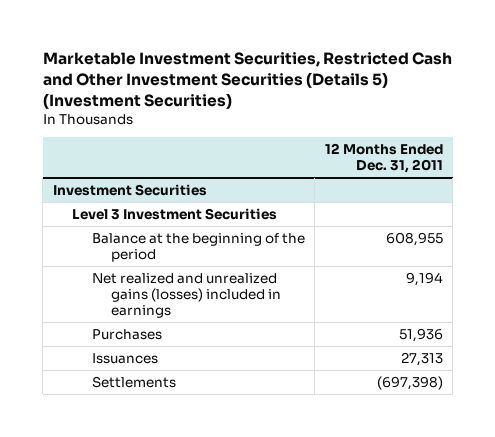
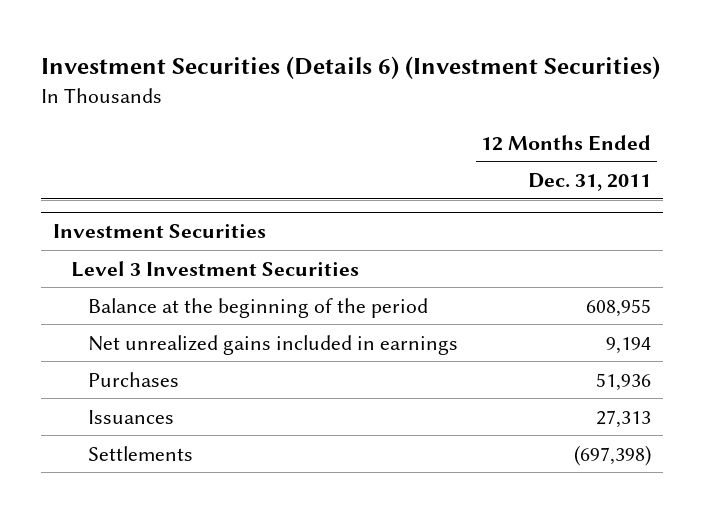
[42,51,452,109] Marketable Investment Securities, Restricted Cash and Other Investment Securities (Details 5) (Investment Securities) -> [41,56,661,80] Investment Securities (Details 6) (Investment Securities)
[91,272,282,318] Net realized and unrealized gains (losses) included in earnings -> [88,334,459,355] Net unrealized gains included in earnings

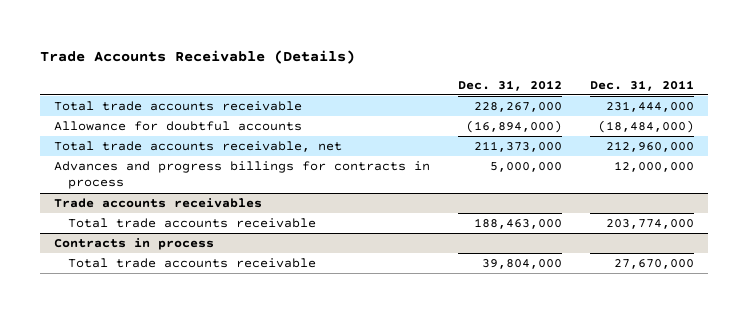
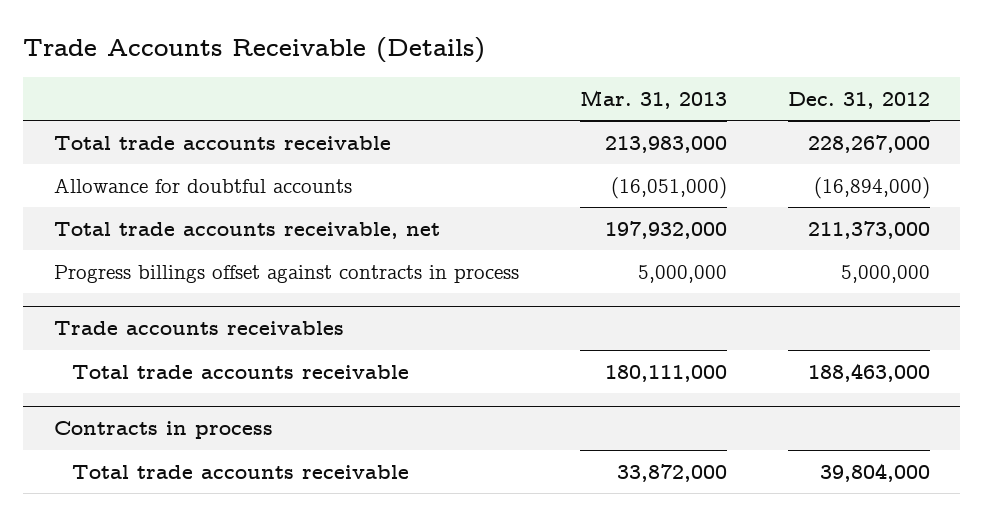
[590,79,695,91] Dec. 31, 2011 -> none
none -> [579,90,727,110] Mar. 31, 2013
[53,161,430,190] Advances and progress billings for contracts in process -> [53,264,519,283] Progress billings offset against contracts in process

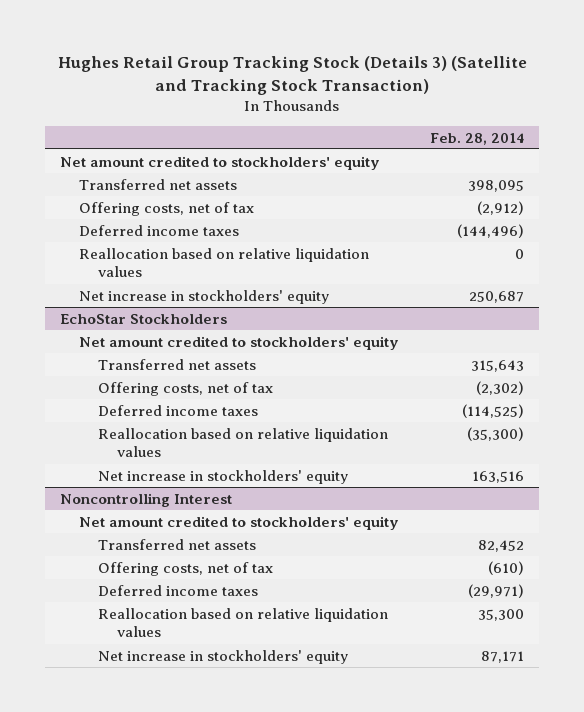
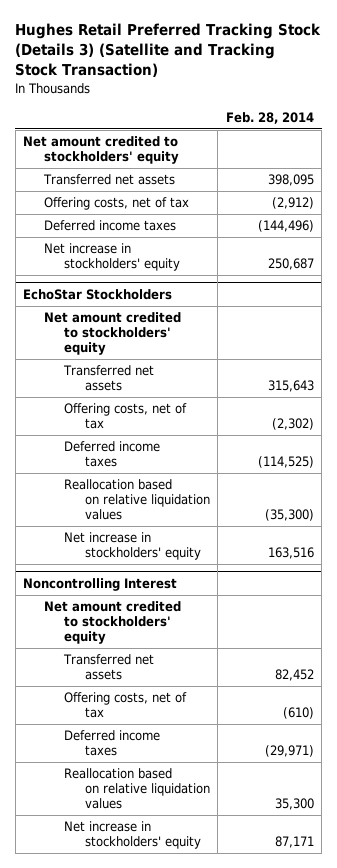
[58,56,528,96] Hughes Retail Group Tracking Stock (Details 3) (Satellite and Tracking Stock Transaction) -> [15,23,322,78] Hughes Retail Preferred Tracking Stock (Details 3) (Satellite and Tracking Stock Transaction)
[79,247,370,278] Reallocation based on relative liquidation values -> none

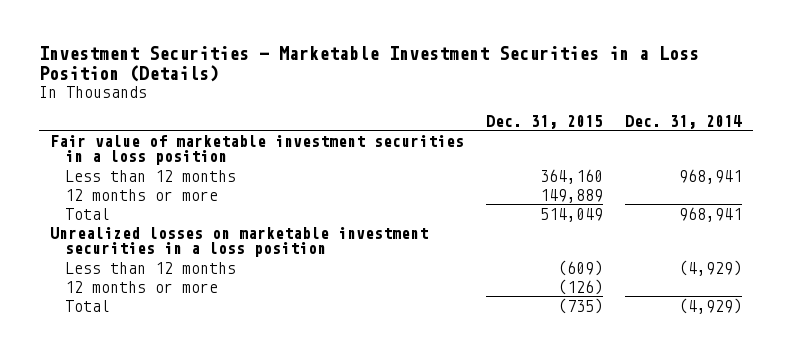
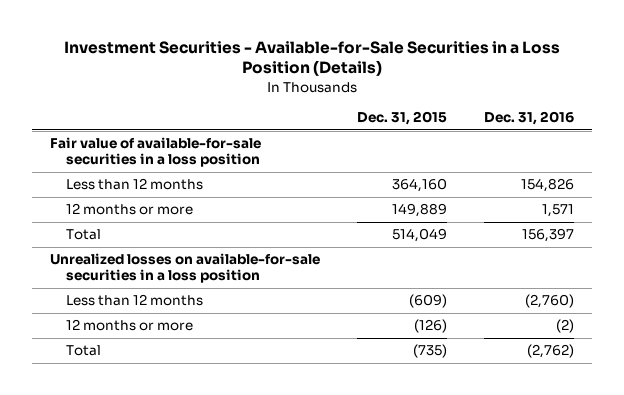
[39,45,700,83] Investment Securities - Marketable Investment Securities in a Loss Position (Details) -> [63,40,560,77] Investment Securities - Available-for-Sale Securities in a Loss Position (Details)
[624,114,742,129] Dec. 31, 2014 -> none
none -> [483,111,574,126] Dec. 31, 2016
[50,134,465,166] Fair value of marketable investment securities in a loss position -> [50,137,262,168] Fair value of available-for-sale securities in a loss position
[50,226,429,258] Unrealized losses on marketable investment securities in a loss position -> [50,253,321,284] Unrealized losses on available-for-sale securities in a loss position

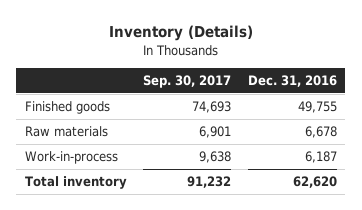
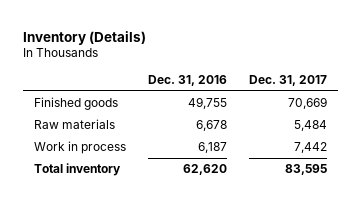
[143,75,232,89] Sep. 30, 2017 -> none
none -> [249,75,328,87] Dec. 31, 2017
[24,151,118,165] Work-in-process -> [34,141,127,155] Work in process

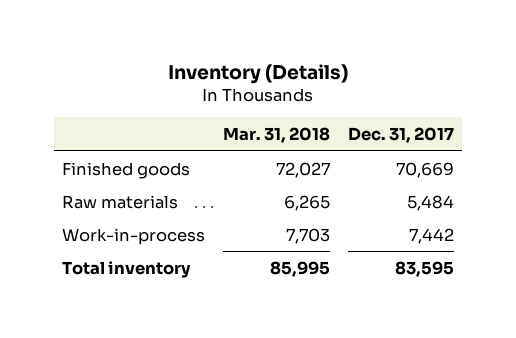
[148,75,228,87] Dec. 31, 2016 -> none
none -> [222,127,330,144] Mar. 31, 2018
[34,141,127,155] Work in process -> [62,227,206,245] Work-in-process

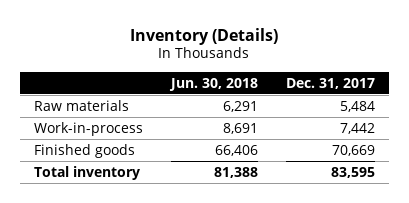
[222,127,330,144] Mar. 31, 2018 -> none
none -> [168,77,258,91] Jun. 30, 2018
[62,161,191,179] Finished goods -> [33,143,135,158] Finished goods

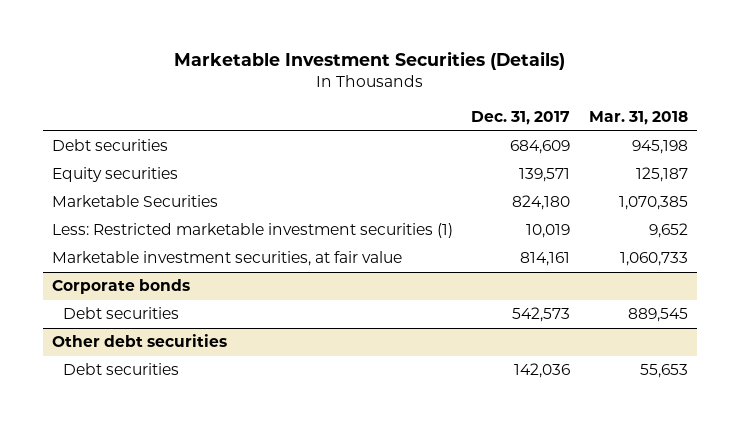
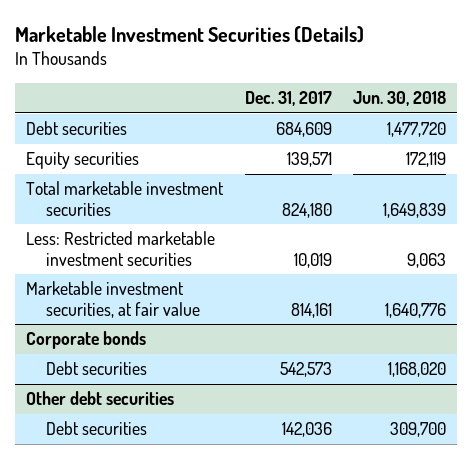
[588,111,688,126] Mar. 31, 2018 -> none
none -> [353,91,447,107] Jun. 30, 2018
[51,195,218,208] Marketable Securities -> [25,181,224,216] Total marketable investment securities
[51,223,453,239] Less: Restricted marketable investment securities (1) -> [25,231,215,266] Less: Restricted marketable investment securities

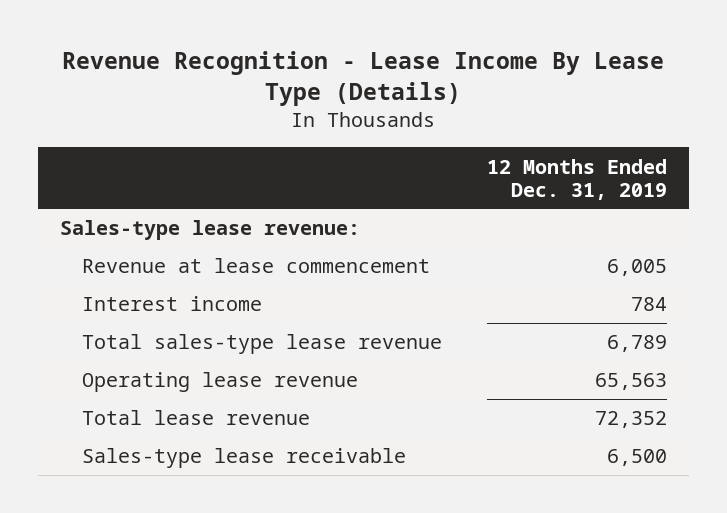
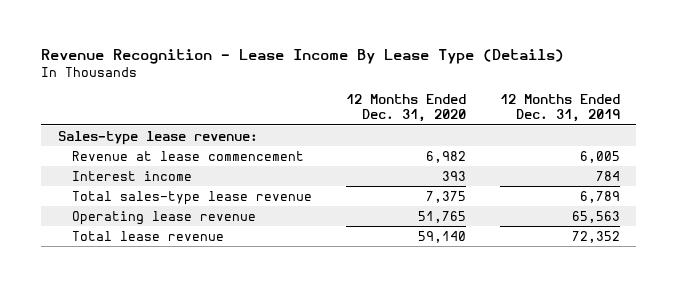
none -> [345,93,466,123] 12 Months Ended Dec. 31, 2020
[81,448,406,469] Sales-type lease receivable -> none

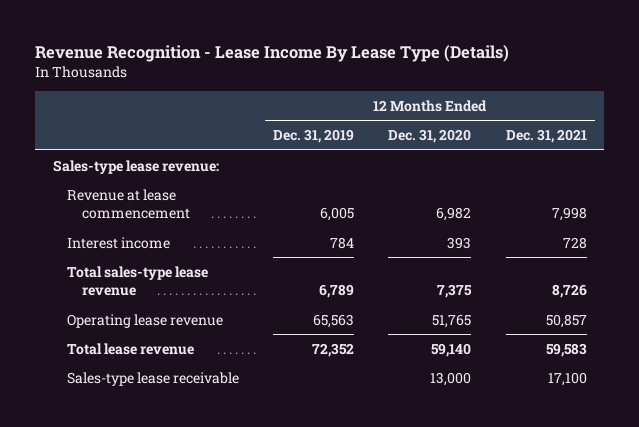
none -> [505,129,587,144] Dec. 31, 2021
none -> [67,371,240,386] Sales-type lease receivable

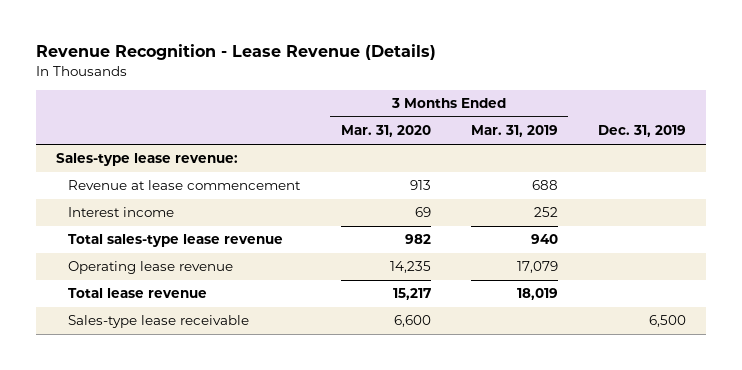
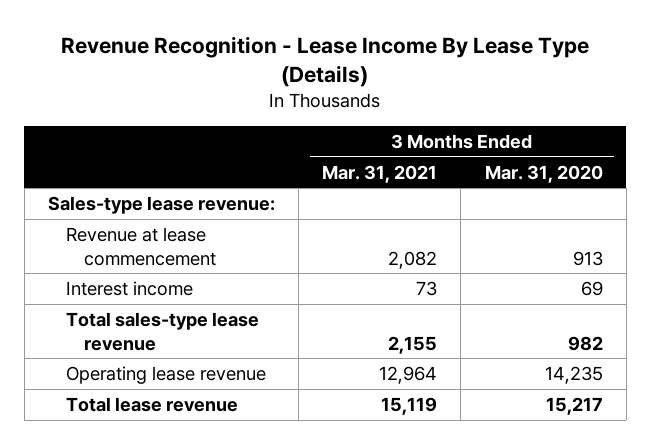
[36,44,437,61] Revenue Recognition - Lease Revenue (Details) -> [61,36,590,88] Revenue Recognition - Lease Income By Lease Type (Details)
[470,125,558,138] Mar. 31, 2019 -> none
[598,125,687,138] Dec. 31, 2019 -> none
none -> [322,164,438,183] Mar. 31, 2021
[68,315,250,329] Sales-type lease receivable -> none

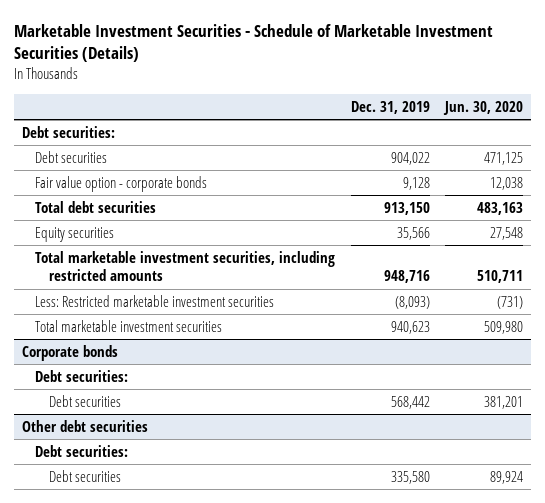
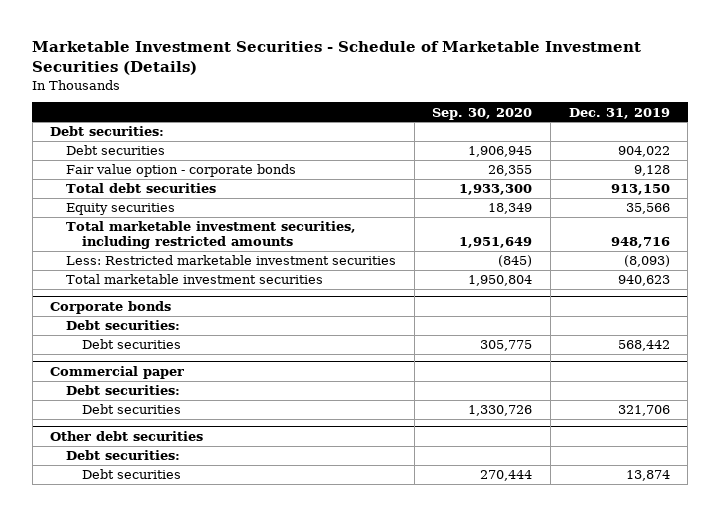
[443,100,524,115] Jun. 30, 2020 -> none
none -> [432,107,533,120] Sep. 30, 2020
none -> [50,365,185,379] Commercial paper
none -> [66,385,181,396] Debt securities:
none -> [81,404,181,415] Debt securities
[390,470,430,484] 335,580 -> [625,470,670,482] 13,874

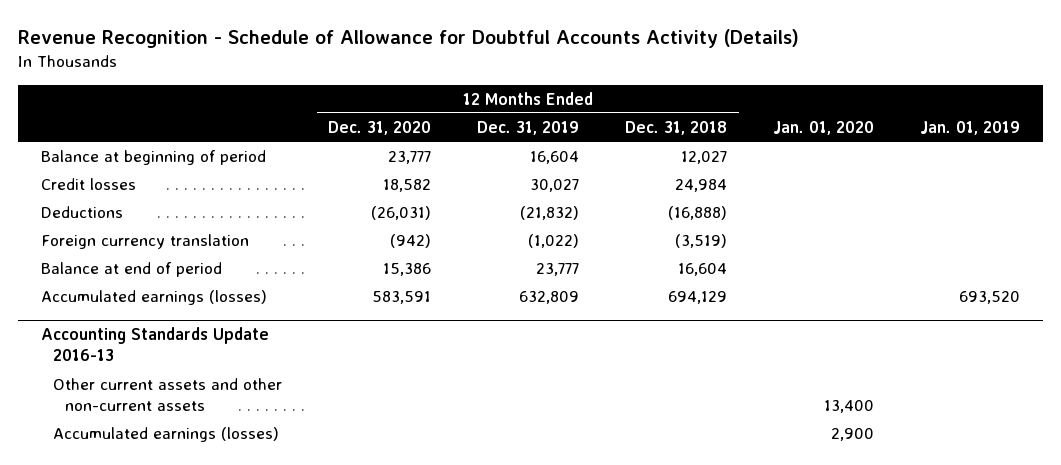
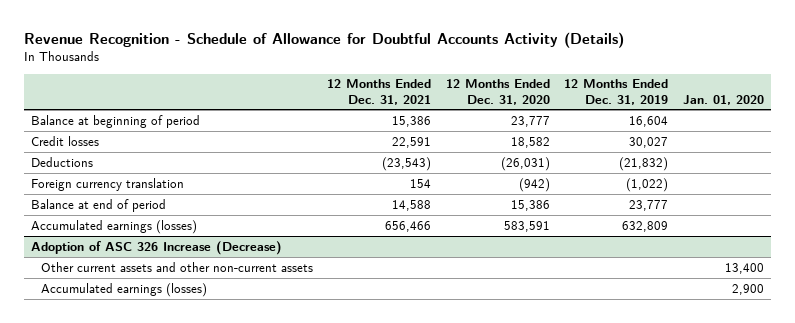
[625,120,728,135] Dec. 31, 2018 -> none
[920,120,1021,135] Jan. 01, 2019 -> none
none -> [327,79,432,105] 12 Months Ended Dec. 31, 2021
[40,327,269,362] Accounting Standards Update 2016-13 -> [31,240,283,255] Adoption of ASC 326 Increase (Decrease)

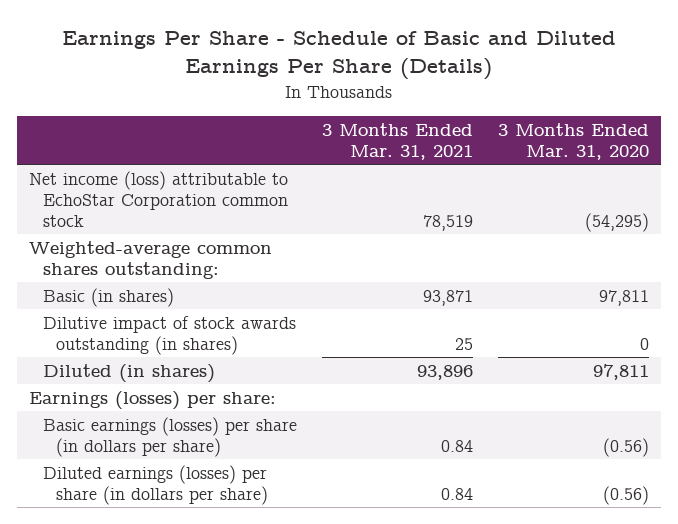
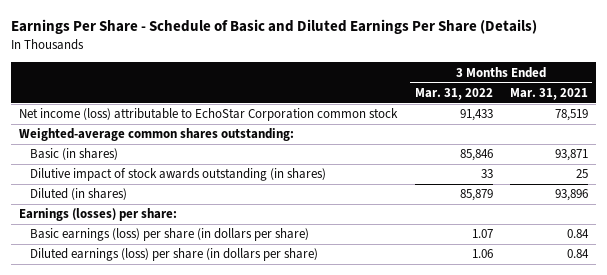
[497,122,649,160] 3 Months Ended Mar. 31, 2020 -> none
none -> [414,87,493,100] Mar. 31, 2022
[42,416,297,457] Basic earnings (losses) per share (in dollars per share) -> [30,228,310,242] Basic earnings (loss) per share (in dollars per share)
[42,464,269,505] Diluted earnings (losses) per share (in dollars per share) -> [30,248,319,262] Diluted earnings (loss) per share (in dollars per share)

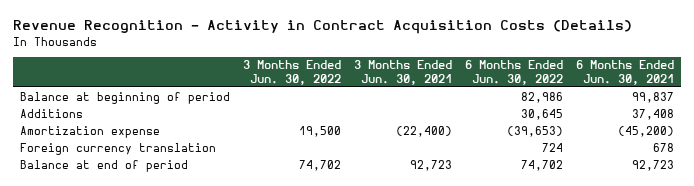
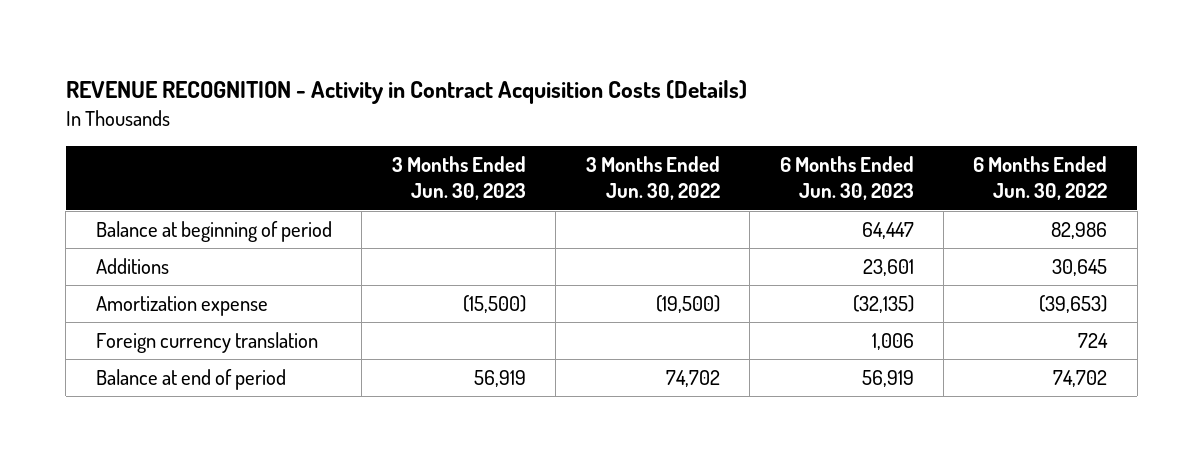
[13,20,633,35] Revenue Recognition - Activity in Contract Acquisition Costs (Details) -> [65,79,747,104] REVENUE RECOGNITION - Activity in Contract Acquisition Costs (Details)
[354,60,453,85] 3 Months Ended Jun. 30, 2021 -> none
[576,60,675,85] 6 Months Ended Jun. 30, 2021 -> none
none -> [391,156,526,201] 3 Months Ended Jun. 30, 2023
none -> [779,156,914,201] 6 Months Ended Jun. 30, 2023
[298,125,341,137] 19,500 -> [655,295,720,314] (19,500)

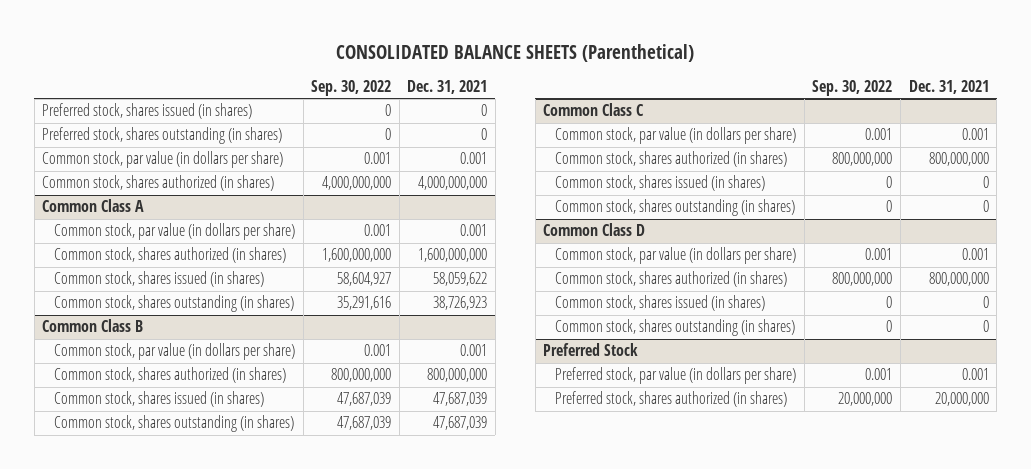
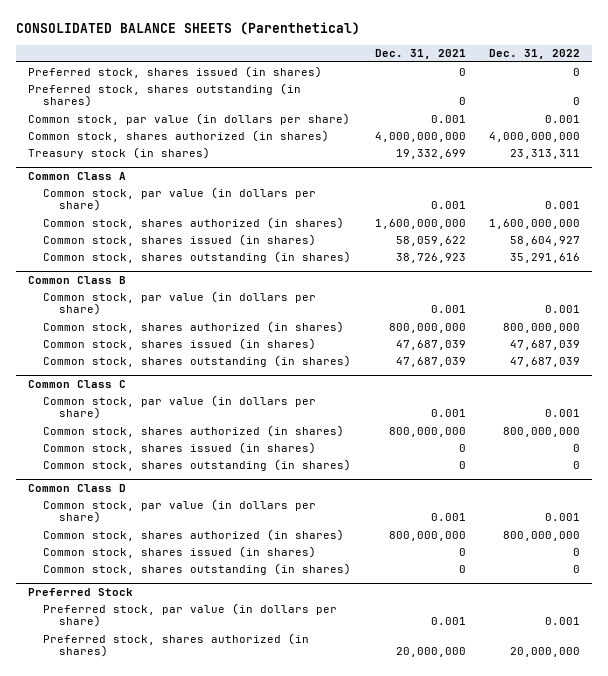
[311,80,392,97] Sep. 30, 2022 -> none
none -> [489,49,581,60] Dec. 31, 2022
none -> [27,146,210,159] Treasury stock (in shares)

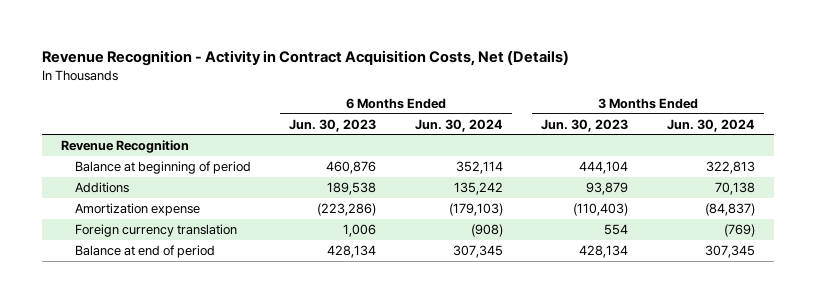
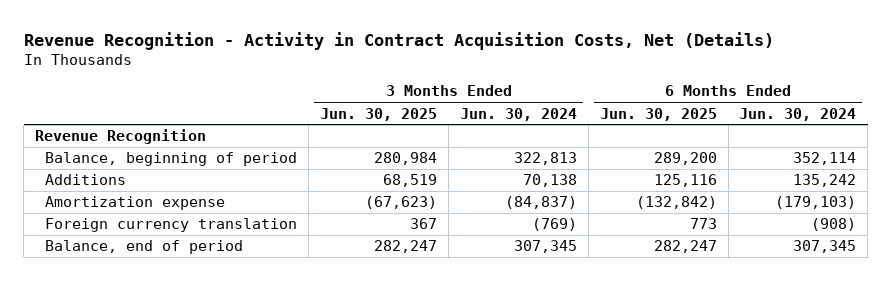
[289,118,377,132] Jun. 30, 2023 -> none
[541,118,629,132] Jun. 30, 2023 -> none
none -> [320,107,438,121] Jun. 30, 2025
none -> [599,107,717,121] Jun. 30, 2025
[74,161,251,175] Balance at beginning of period -> [45,152,298,167] Balance, beginning of period
[74,245,215,259] Balance at end of period -> [45,240,244,255] Balance, end of period

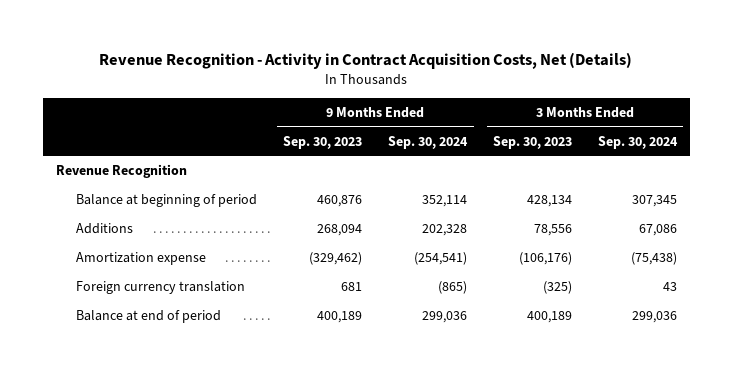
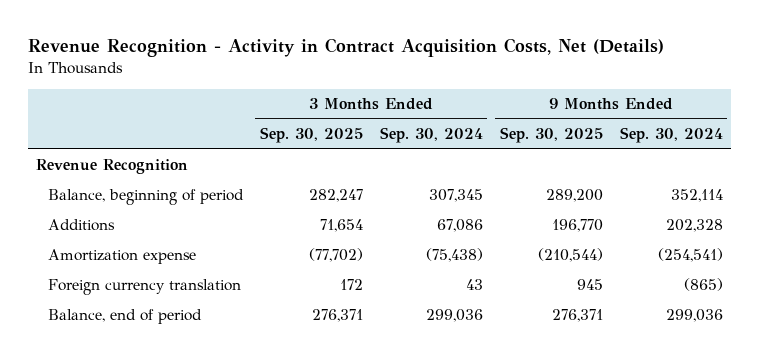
[283,135,363,149] Sep. 30, 2023 -> none
[493,135,573,149] Sep. 30, 2023 -> none
none -> [259,127,363,144] Sep. 30, 2025
none -> [499,127,603,144] Sep. 30, 2025
[76,193,258,207] Balance at beginning of period -> [47,189,244,206] Balance, beginning of period
[76,309,222,323] Balance at end of period -> [47,309,202,325] Balance, end of period

